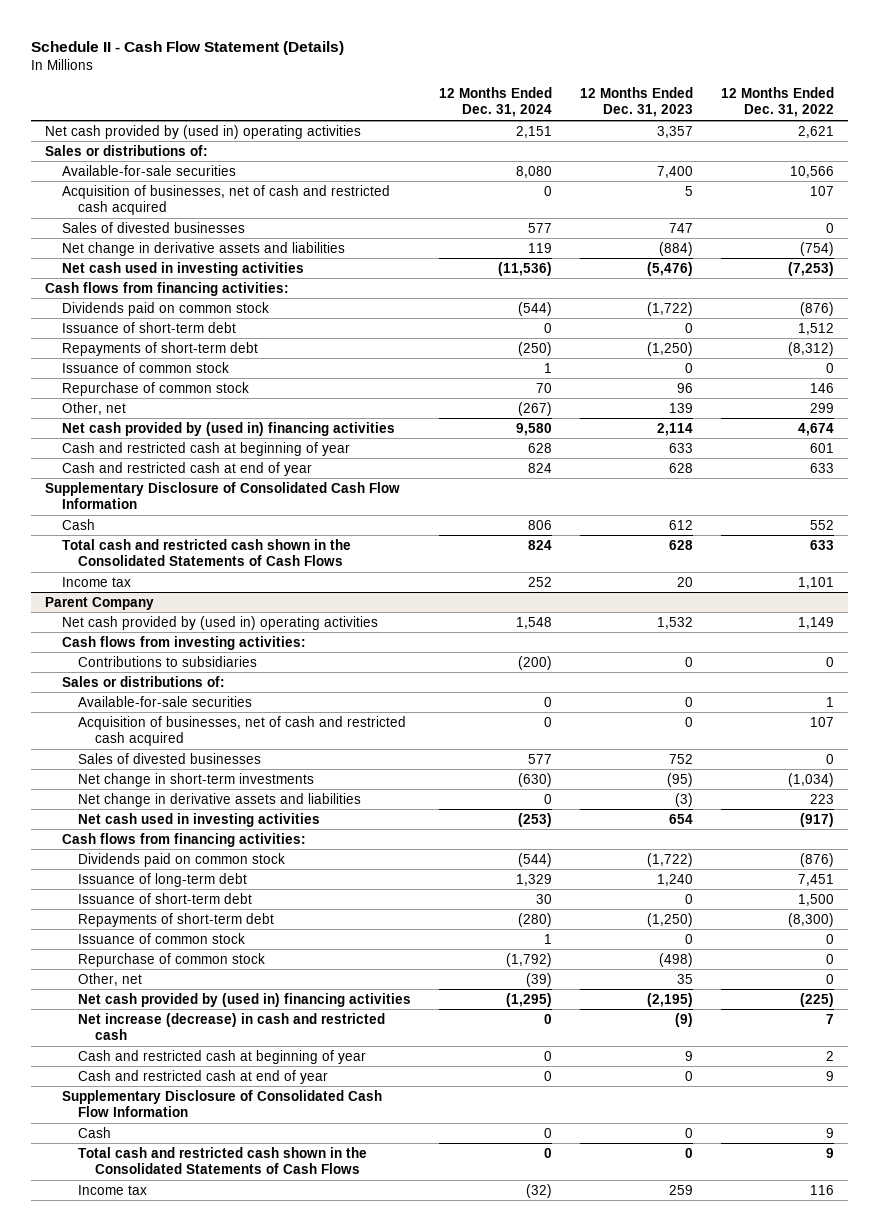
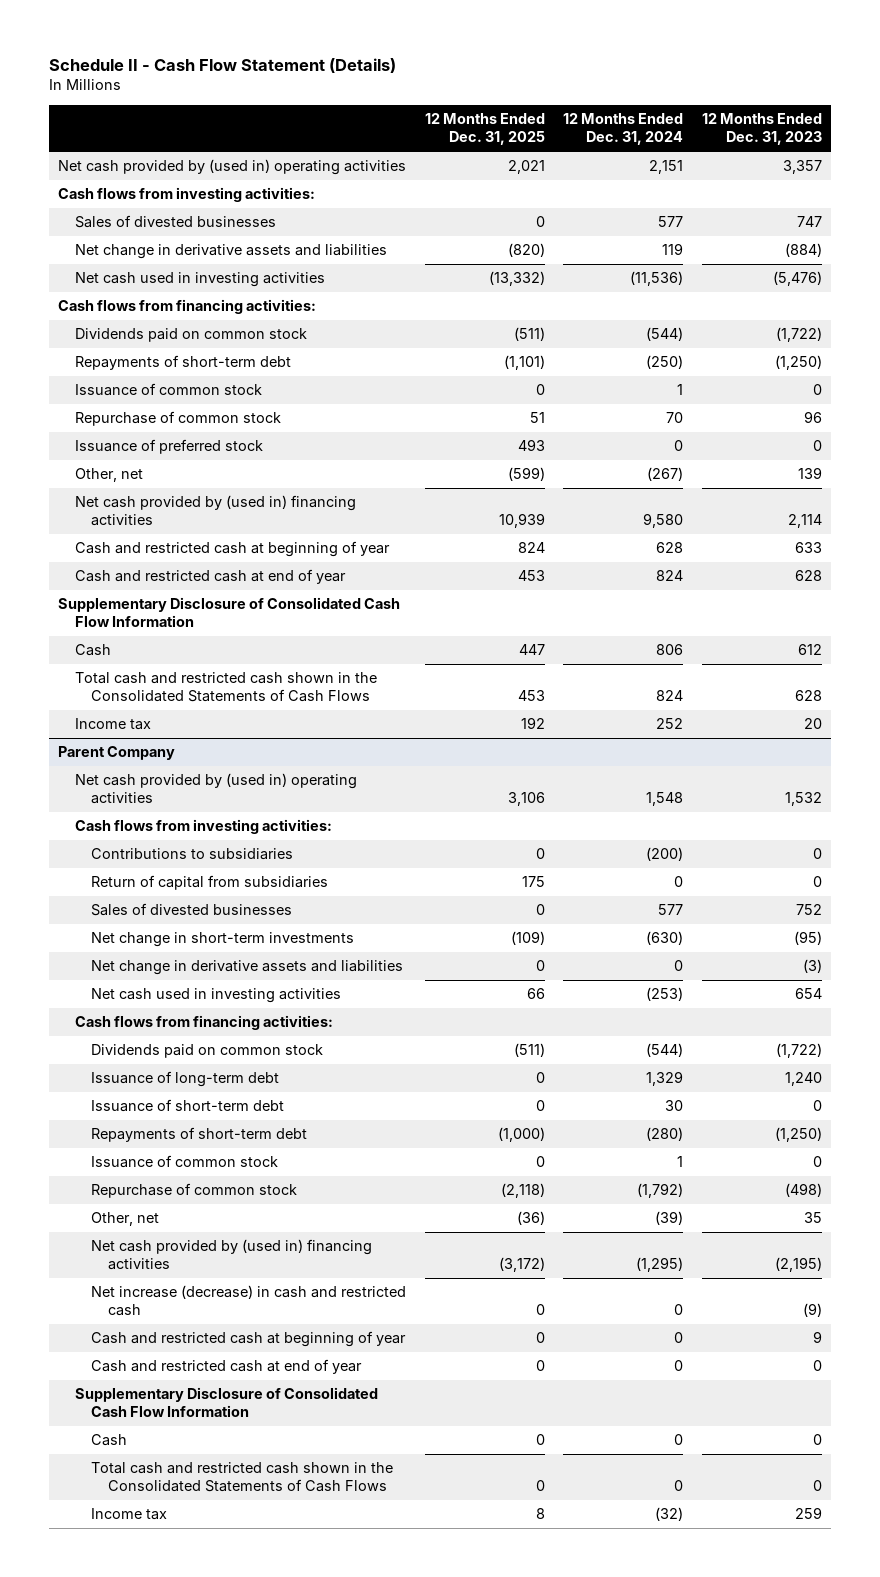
[720,86,834,118] 12 Months Ended Dec. 31, 2022 -> none
none -> [424,113,545,146] 12 Months Ended Dec. 31, 2025
[44,144,208,156] Sales or distributions of: -> none
[61,164,236,176] Available-for-sale securities -> none
[61,184,390,216] Acquisition of businesses, net of cash and restricted cash acquired -> none
none -> [58,187,316,203] Cash flows from investing activities:
[61,321,236,333] Issuance of short-term debt -> none
none -> [74,439,263,455] Issuance of preferred stock
[61,675,225,687] Sales or distributions of: -> none
[78,695,253,707] Available-for-sale securities -> none
[78,715,407,747] Acquisition of businesses, net of cash and restricted cash acquired -> none
none -> [91,875,329,891] Return of capital from subsidiaries

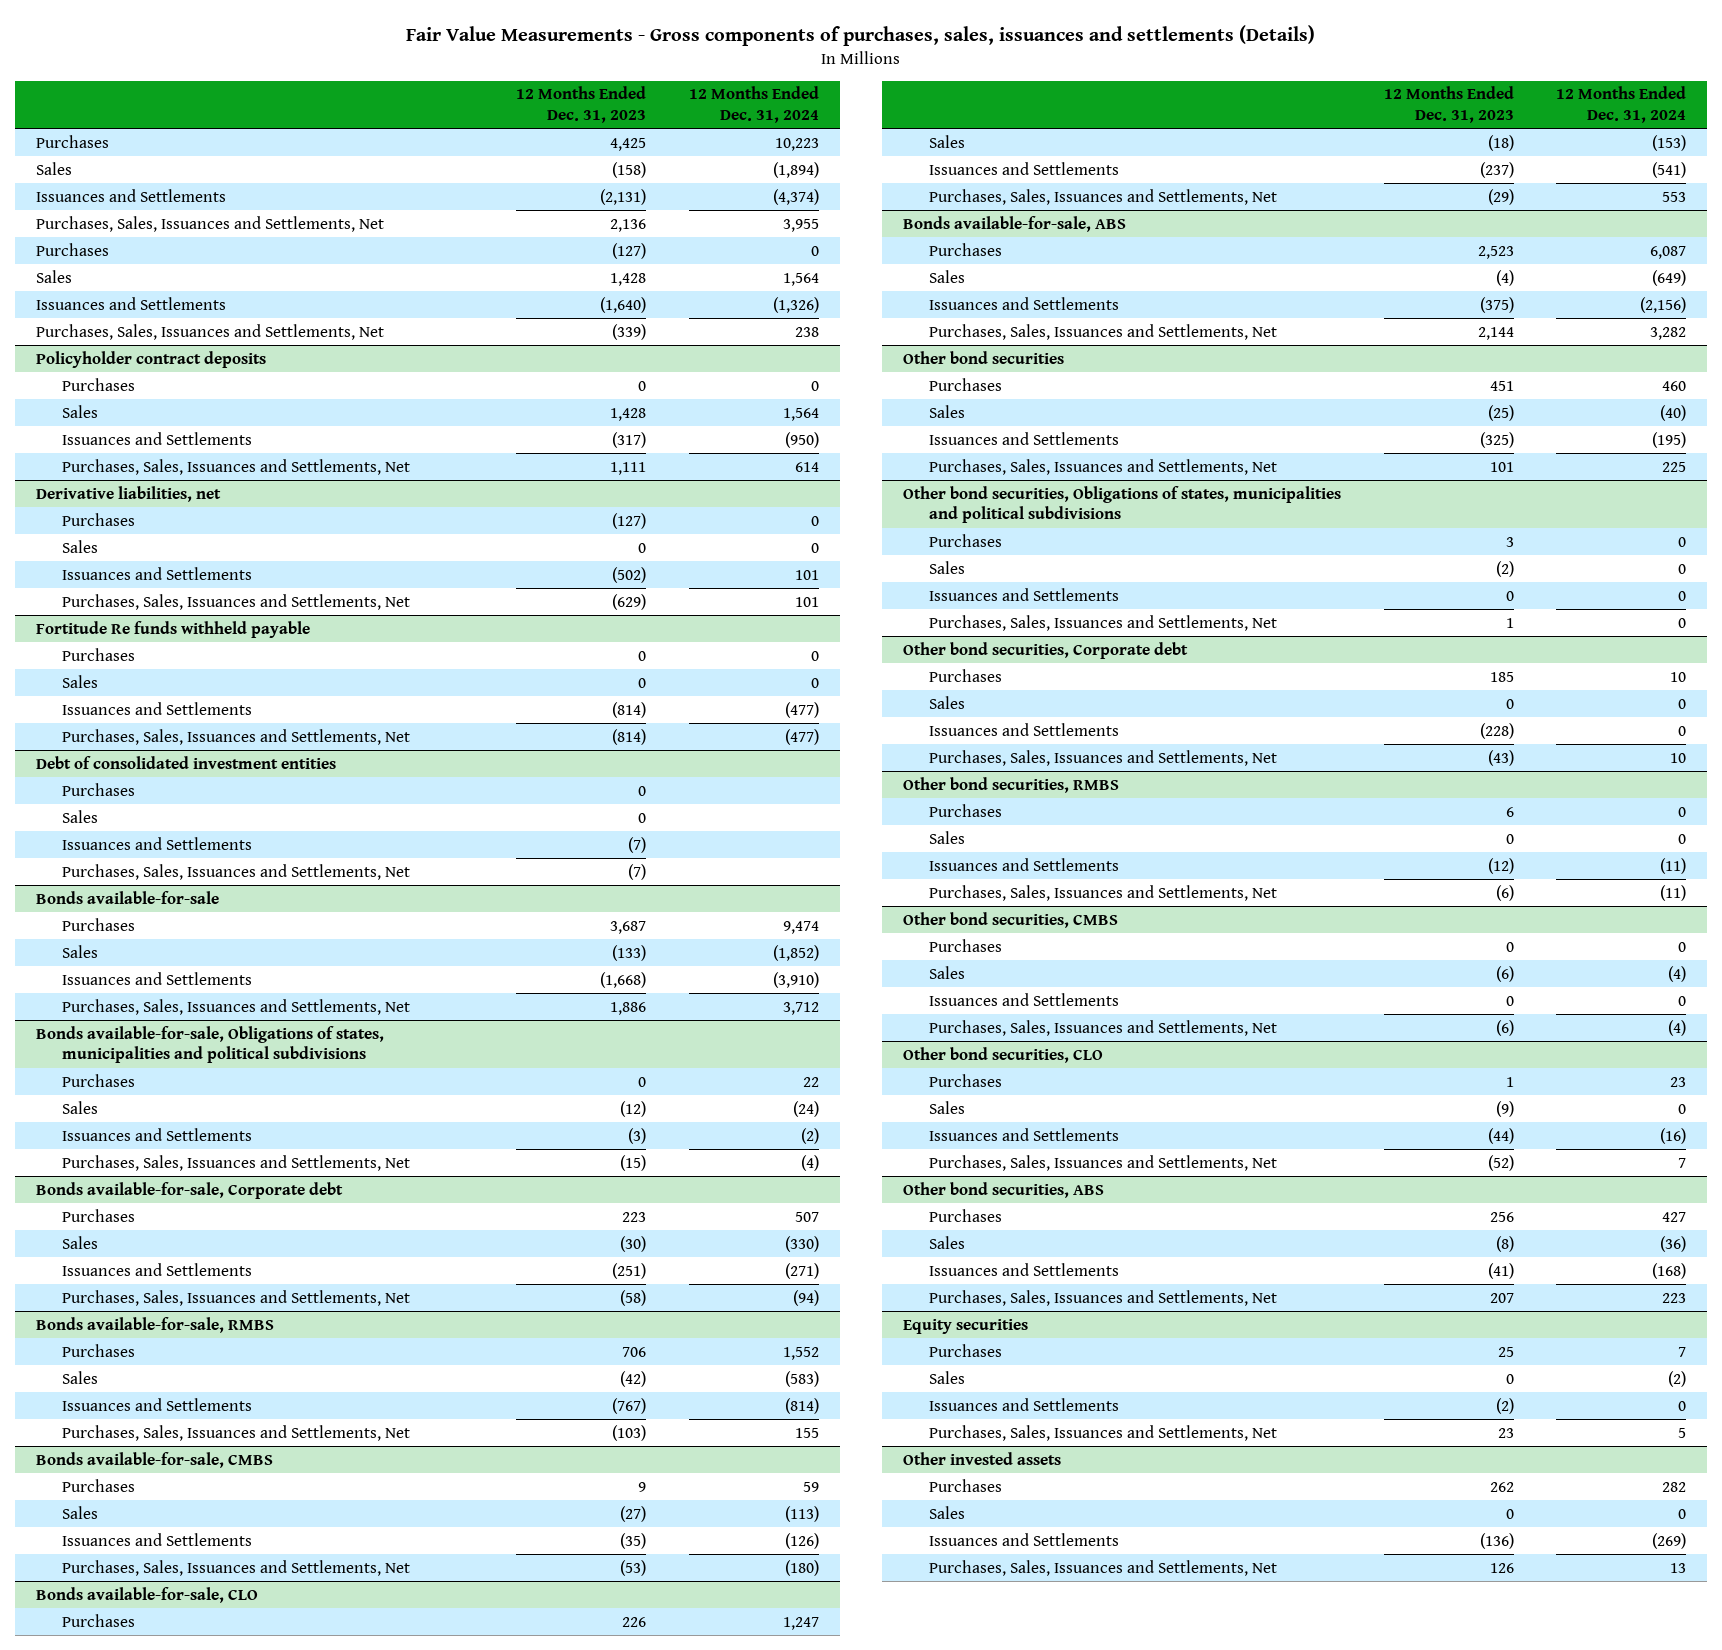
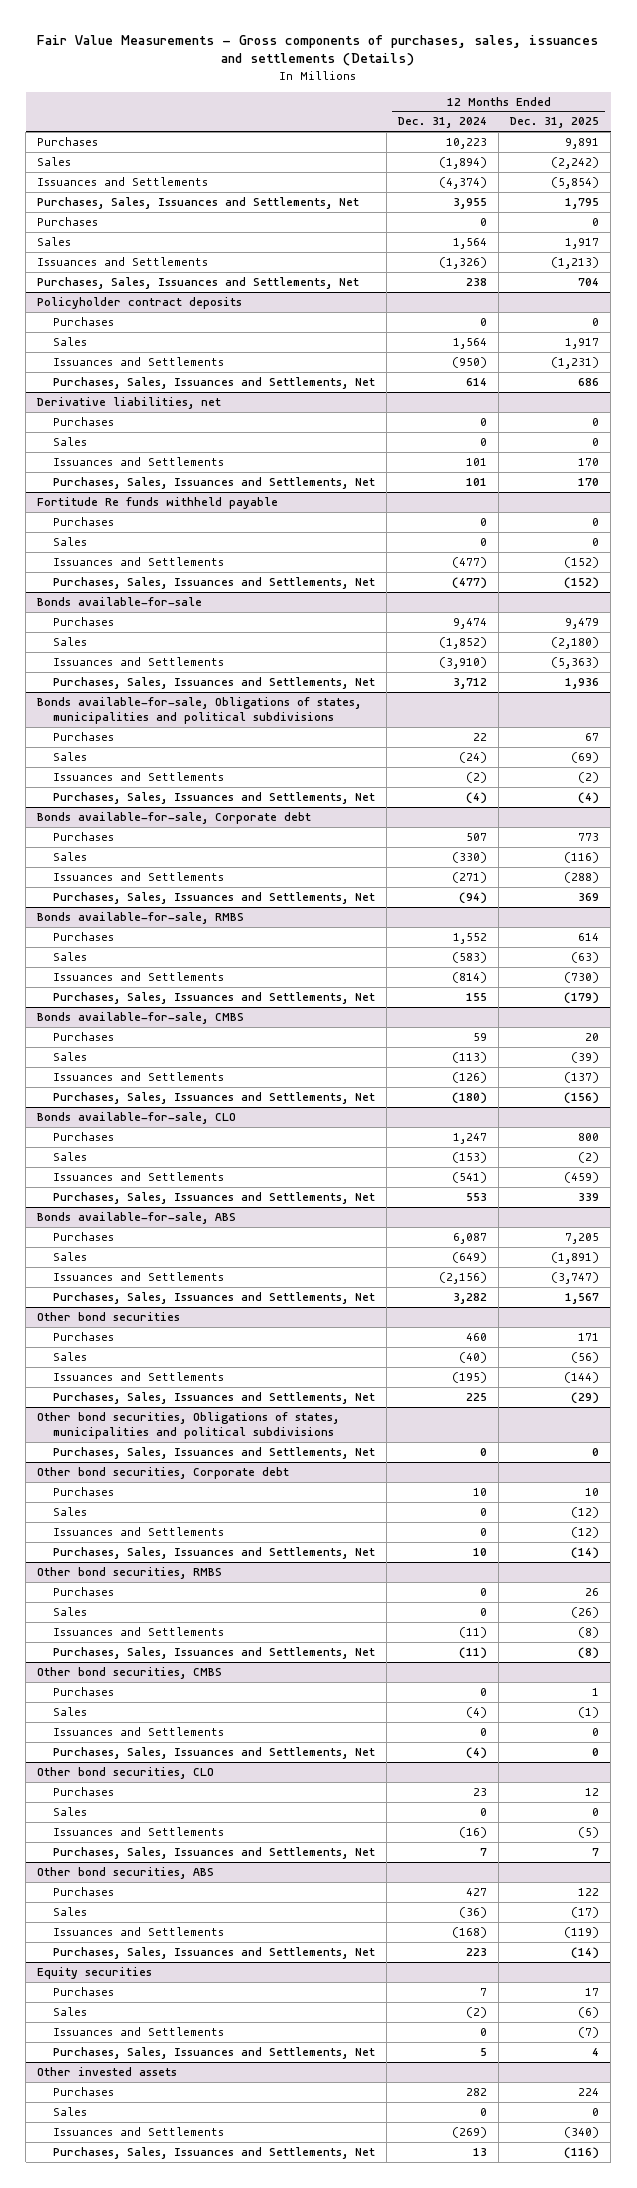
[516,86,647,124] 12 Months Ended Dec. 31, 2023 -> none
none -> [510,117,600,129] Dec. 31, 2025
[36,755,337,769] Debt of consolidated investment entities -> none
[61,782,135,796] Purchases -> none
[61,809,98,823] Sales -> none
[61,836,252,850] Issuances and Settlements -> none
[61,863,410,880] Purchases, Sales, Issuances and Settlements, Net -> none
[928,533,1002,547] Purchases -> none
[928,560,965,574] Sales -> none
[928,587,1119,601] Issuances and Settlements -> none

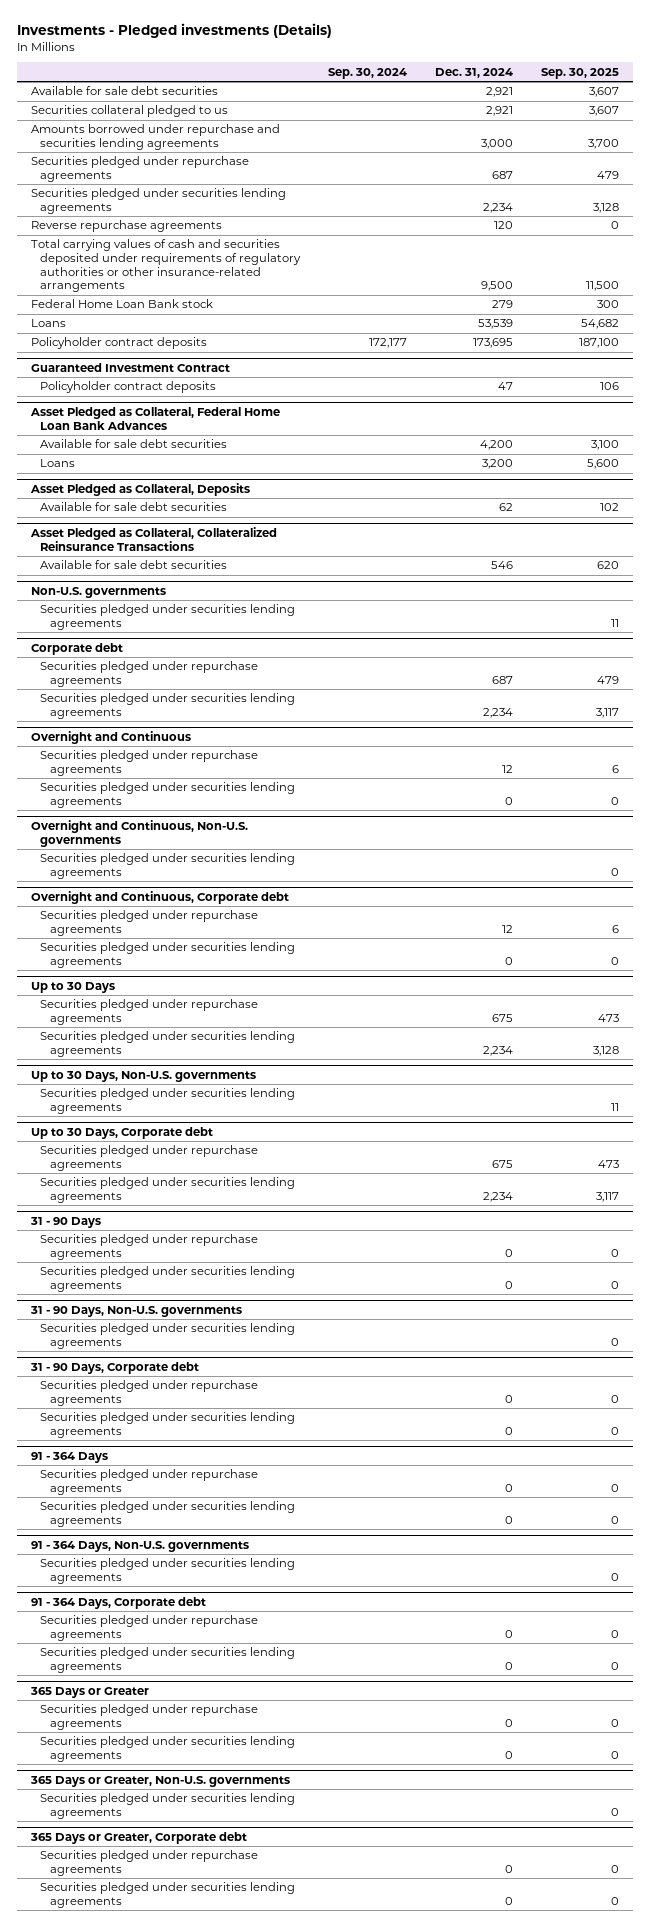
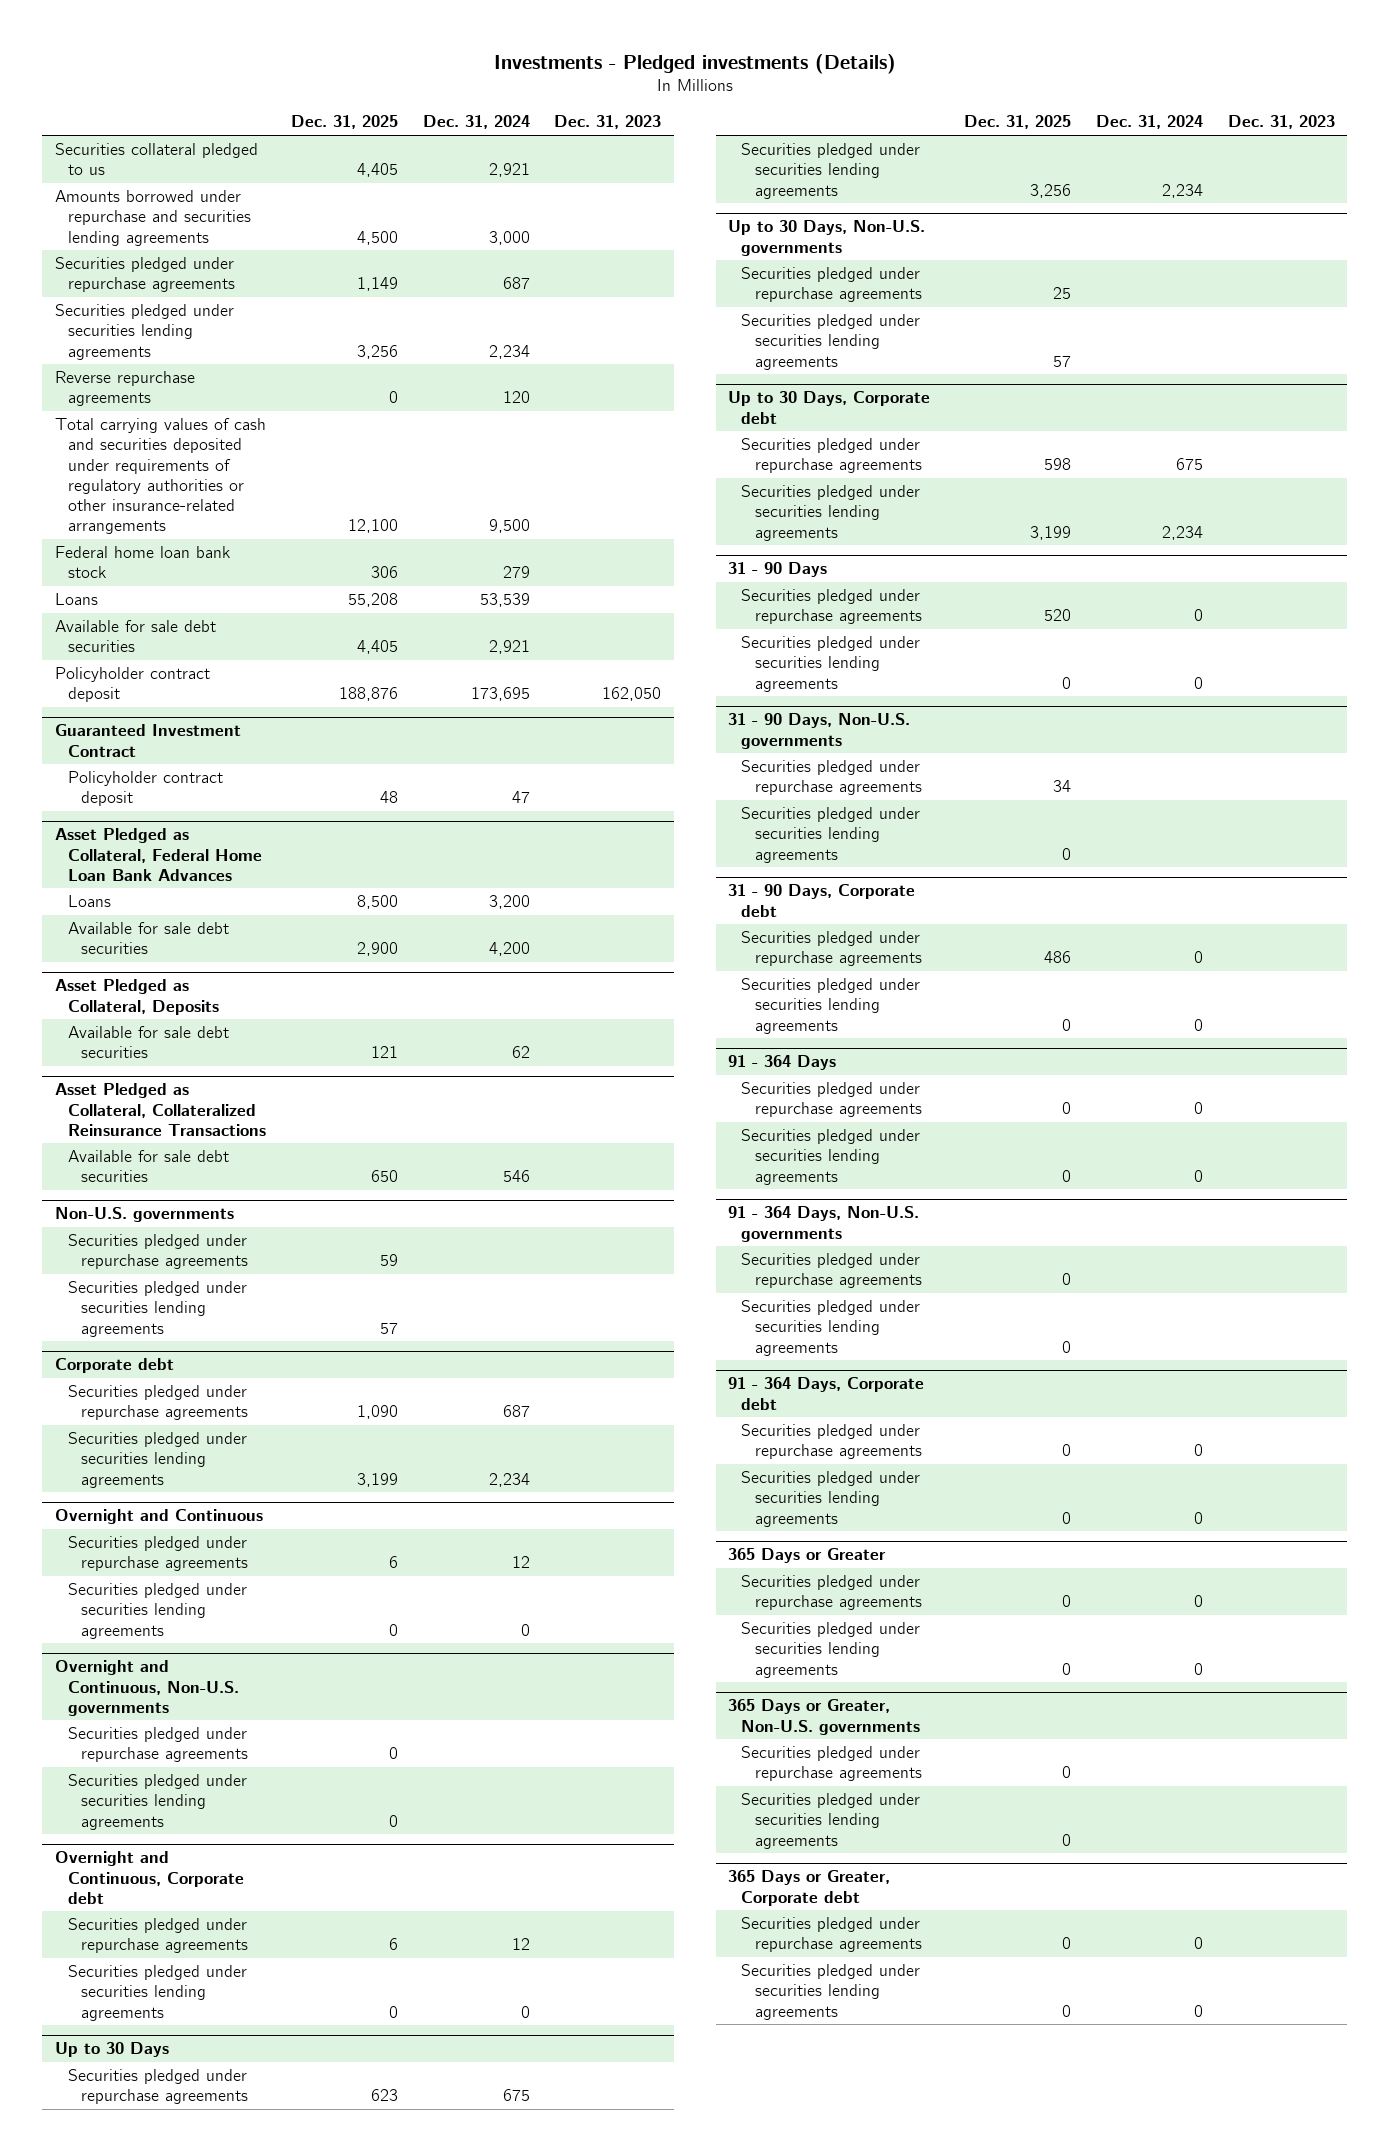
[328,67,408,79] Sep. 30, 2024 -> none
[540,67,619,79] Sep. 30, 2025 -> none
none -> [290,115,398,130] Dec. 31, 2025
none -> [554,115,662,130] Dec. 31, 2023
[31,299,214,309] Federal Home Loan Bank stock -> [54,546,230,579] Federal home loan bank stock
[31,86,219,96] Available for sale debt securities -> [54,620,216,653] Available for sale debt securities
[31,337,208,350] Policyholder contract deposits -> [54,667,210,703] Policyholder contract deposit
[40,381,217,394] Policyholder contract deposits -> [67,771,223,807] Policyholder contract deposit
[40,439,228,449] Available for sale debt securities -> [67,922,229,955] Available for sale debt securities
none -> [67,1234,249,1270] Securities pledged under repurchase agreements
none -> [67,1727,249,1763] Securities pledged under repurchase agreements
none -> [741,267,922,303] Securities pledged under repurchase agreements
none -> [741,760,922,796] Securities pledged under repurchase agreements
none -> [741,1253,922,1289] Securities pledged under repurchase agreements
none -> [741,1746,922,1782] Securities pledged under repurchase agreements

